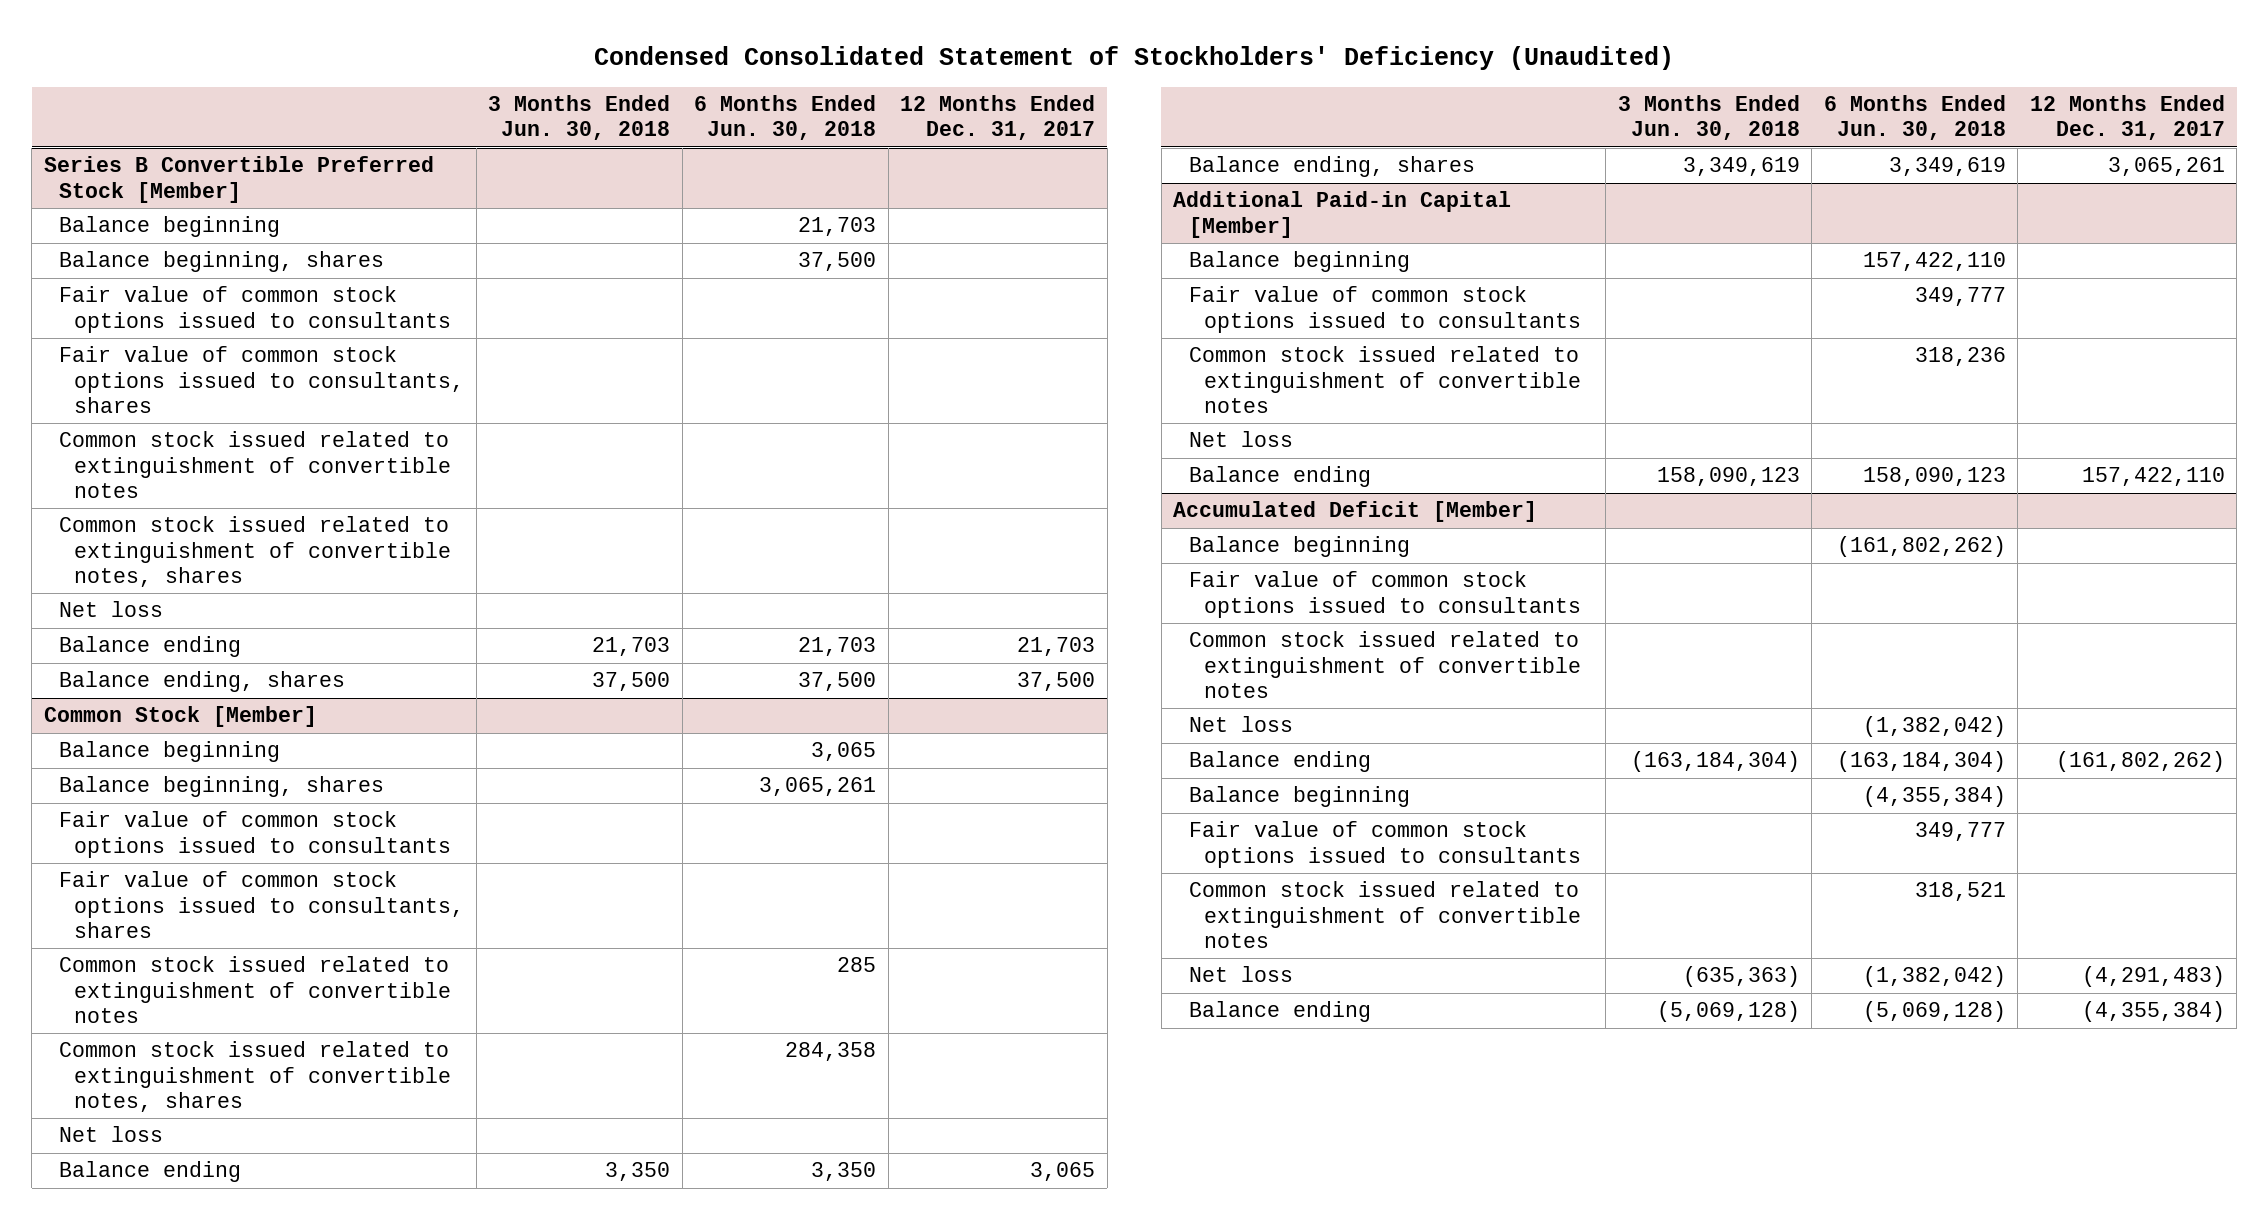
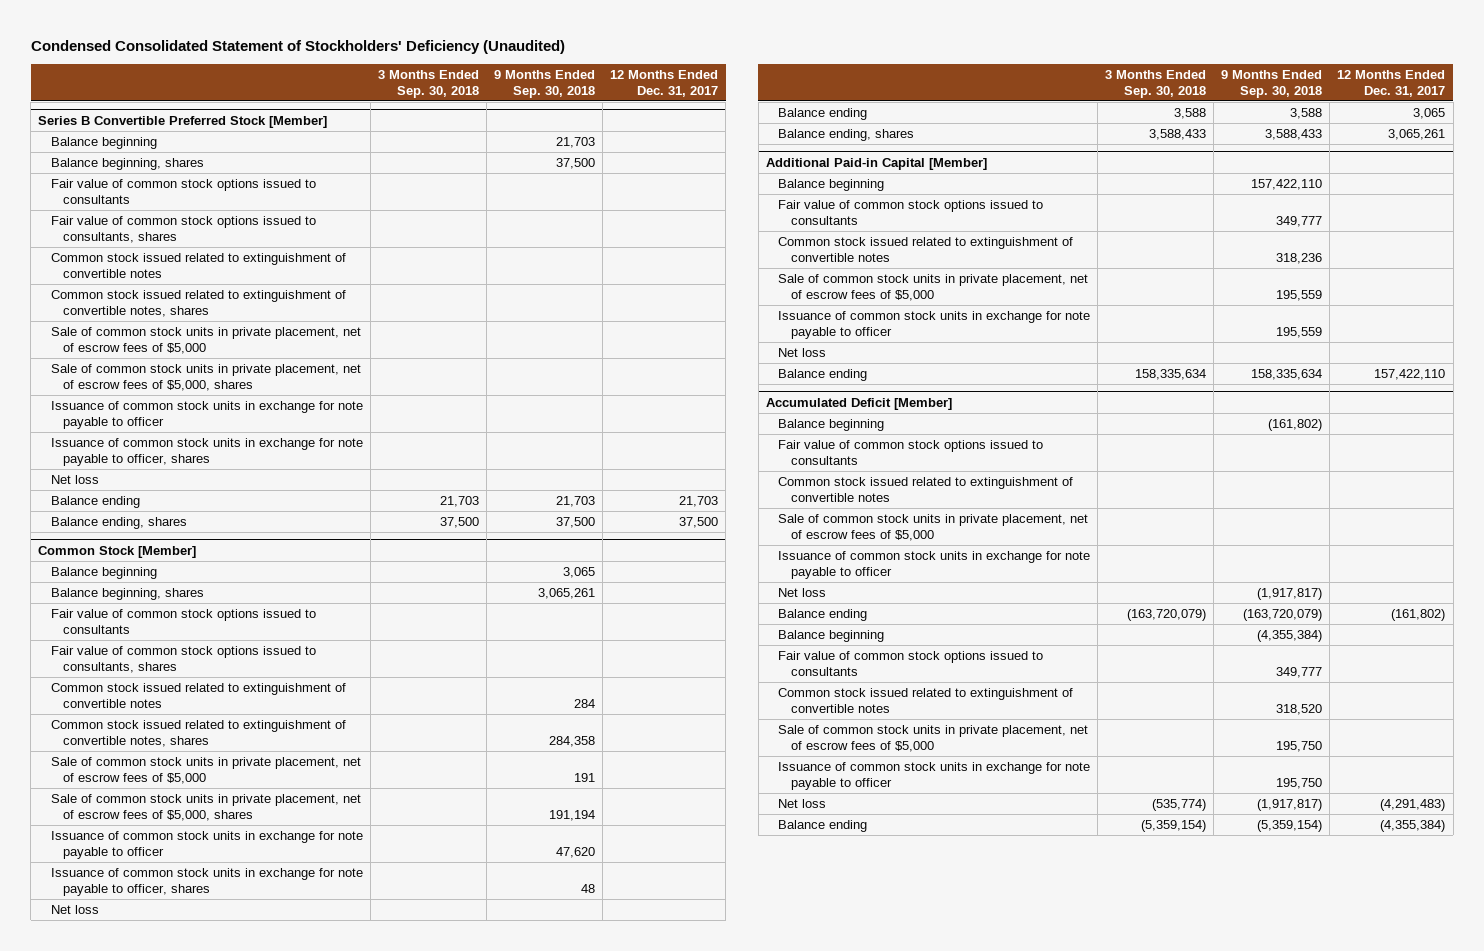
[488,95,671,141] 3 Months Ended Jun. 30, 2018 -> none
[694,95,877,141] 6 Months Ended Jun. 30, 2018 -> none
none -> [377,69,479,98] 3 Months Ended Sep. 30, 2018
none -> [493,69,595,98] 9 Months Ended Sep. 30, 2018
none -> [50,327,361,354] Sale of common stock units in private placement, net of escrow fees of $5,000
none -> [50,364,361,391] Sale of common stock units in private placement, net of escrow fees of $5,000, shares
none -> [50,401,363,429] Issuance of common stock units in exchange for note payable to officer
none -> [50,438,363,466] Issuance of common stock units in exchange for note payable to officer, shares
none -> [50,757,361,784] Sale of common stock units in private placement, net of escrow fees of $5,000
none -> [50,794,361,821] Sale of common stock units in private placement, net of escrow fees of $5,000, shares
none -> [50,831,363,859] Issuance of common stock units in exchange for note payable to officer
none -> [50,868,363,896] Issuance of common stock units in exchange for note payable to officer, shares
none -> [778,274,1089,301] Sale of common stock units in private placement, net of escrow fees of $5,000
none -> [778,311,1091,339] Issuance of common stock units in exchange for note payable to officer
none -> [778,514,1089,541] Sale of common stock units in private placement, net of escrow fees of $5,000
none -> [778,551,1091,579] Issuance of common stock units in exchange for note payable to officer
[2055,751,2225,773] (161,802,262) -> [1391,609,1446,622] (161,802)
none -> [778,725,1089,752] Sale of common stock units in private placement, net of escrow fees of $5,000
none -> [778,762,1091,790] Issuance of common stock units in exchange for note payable to officer

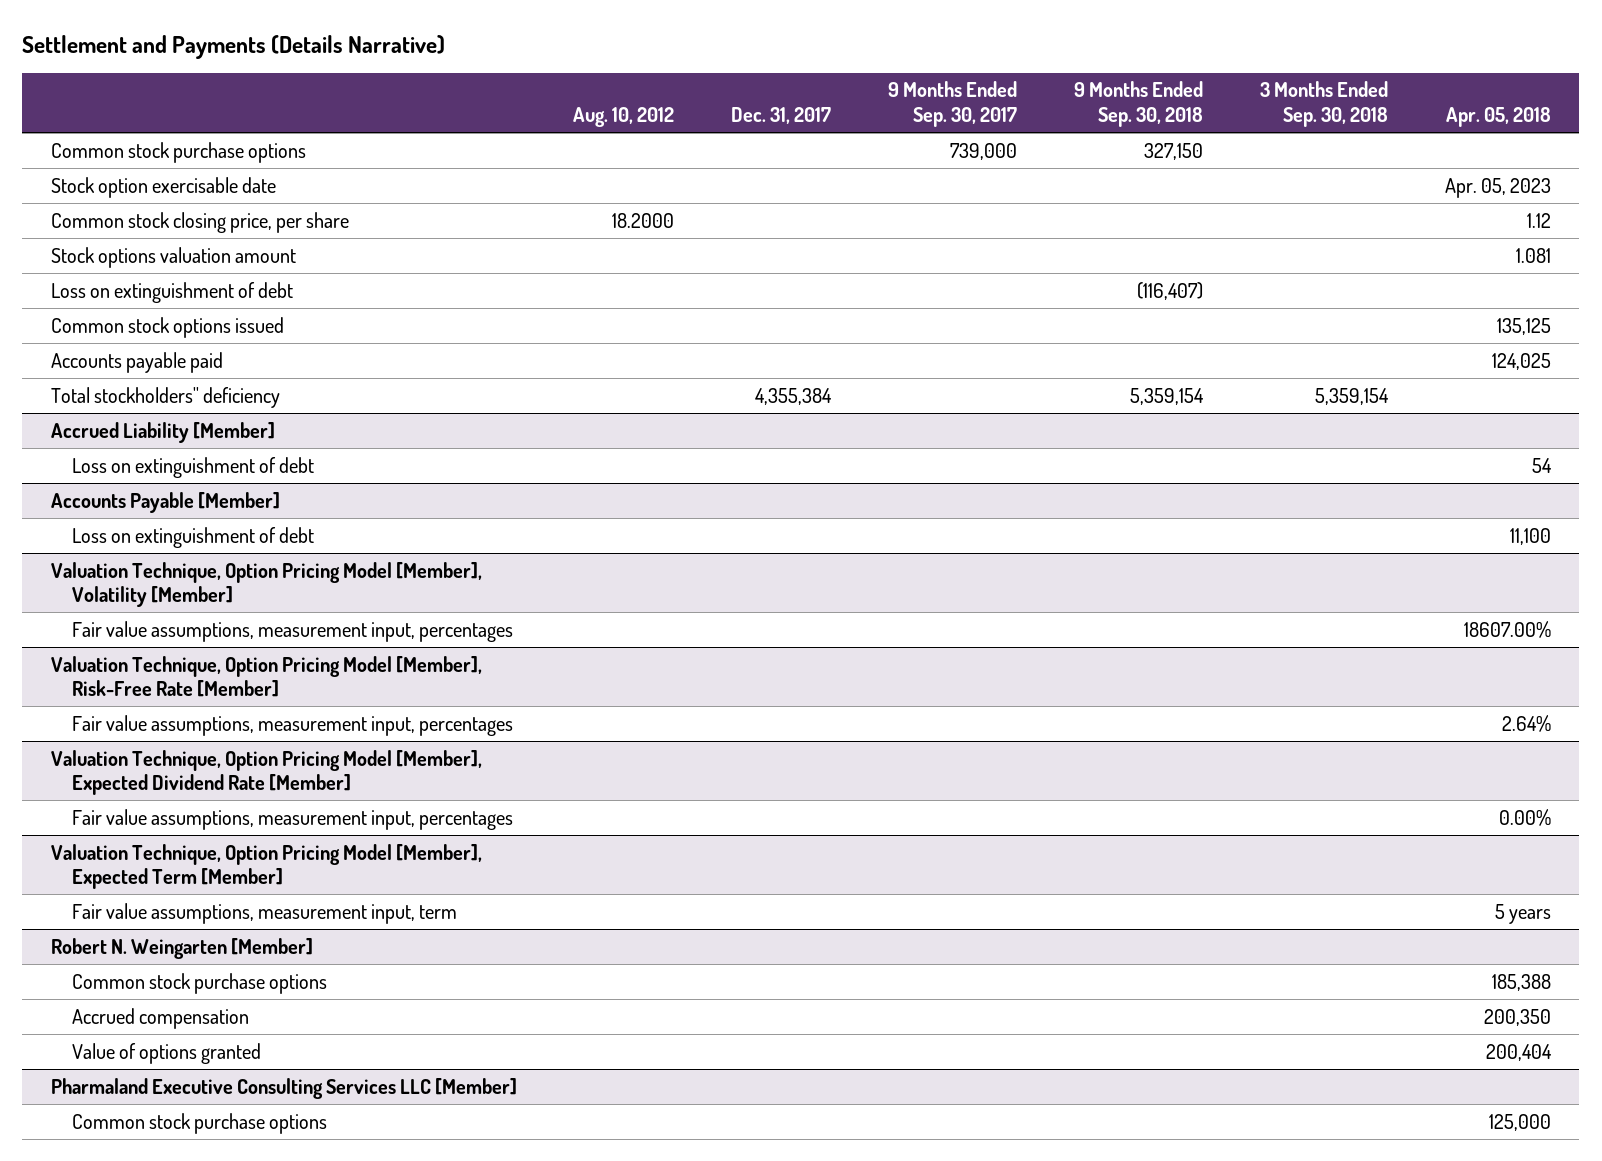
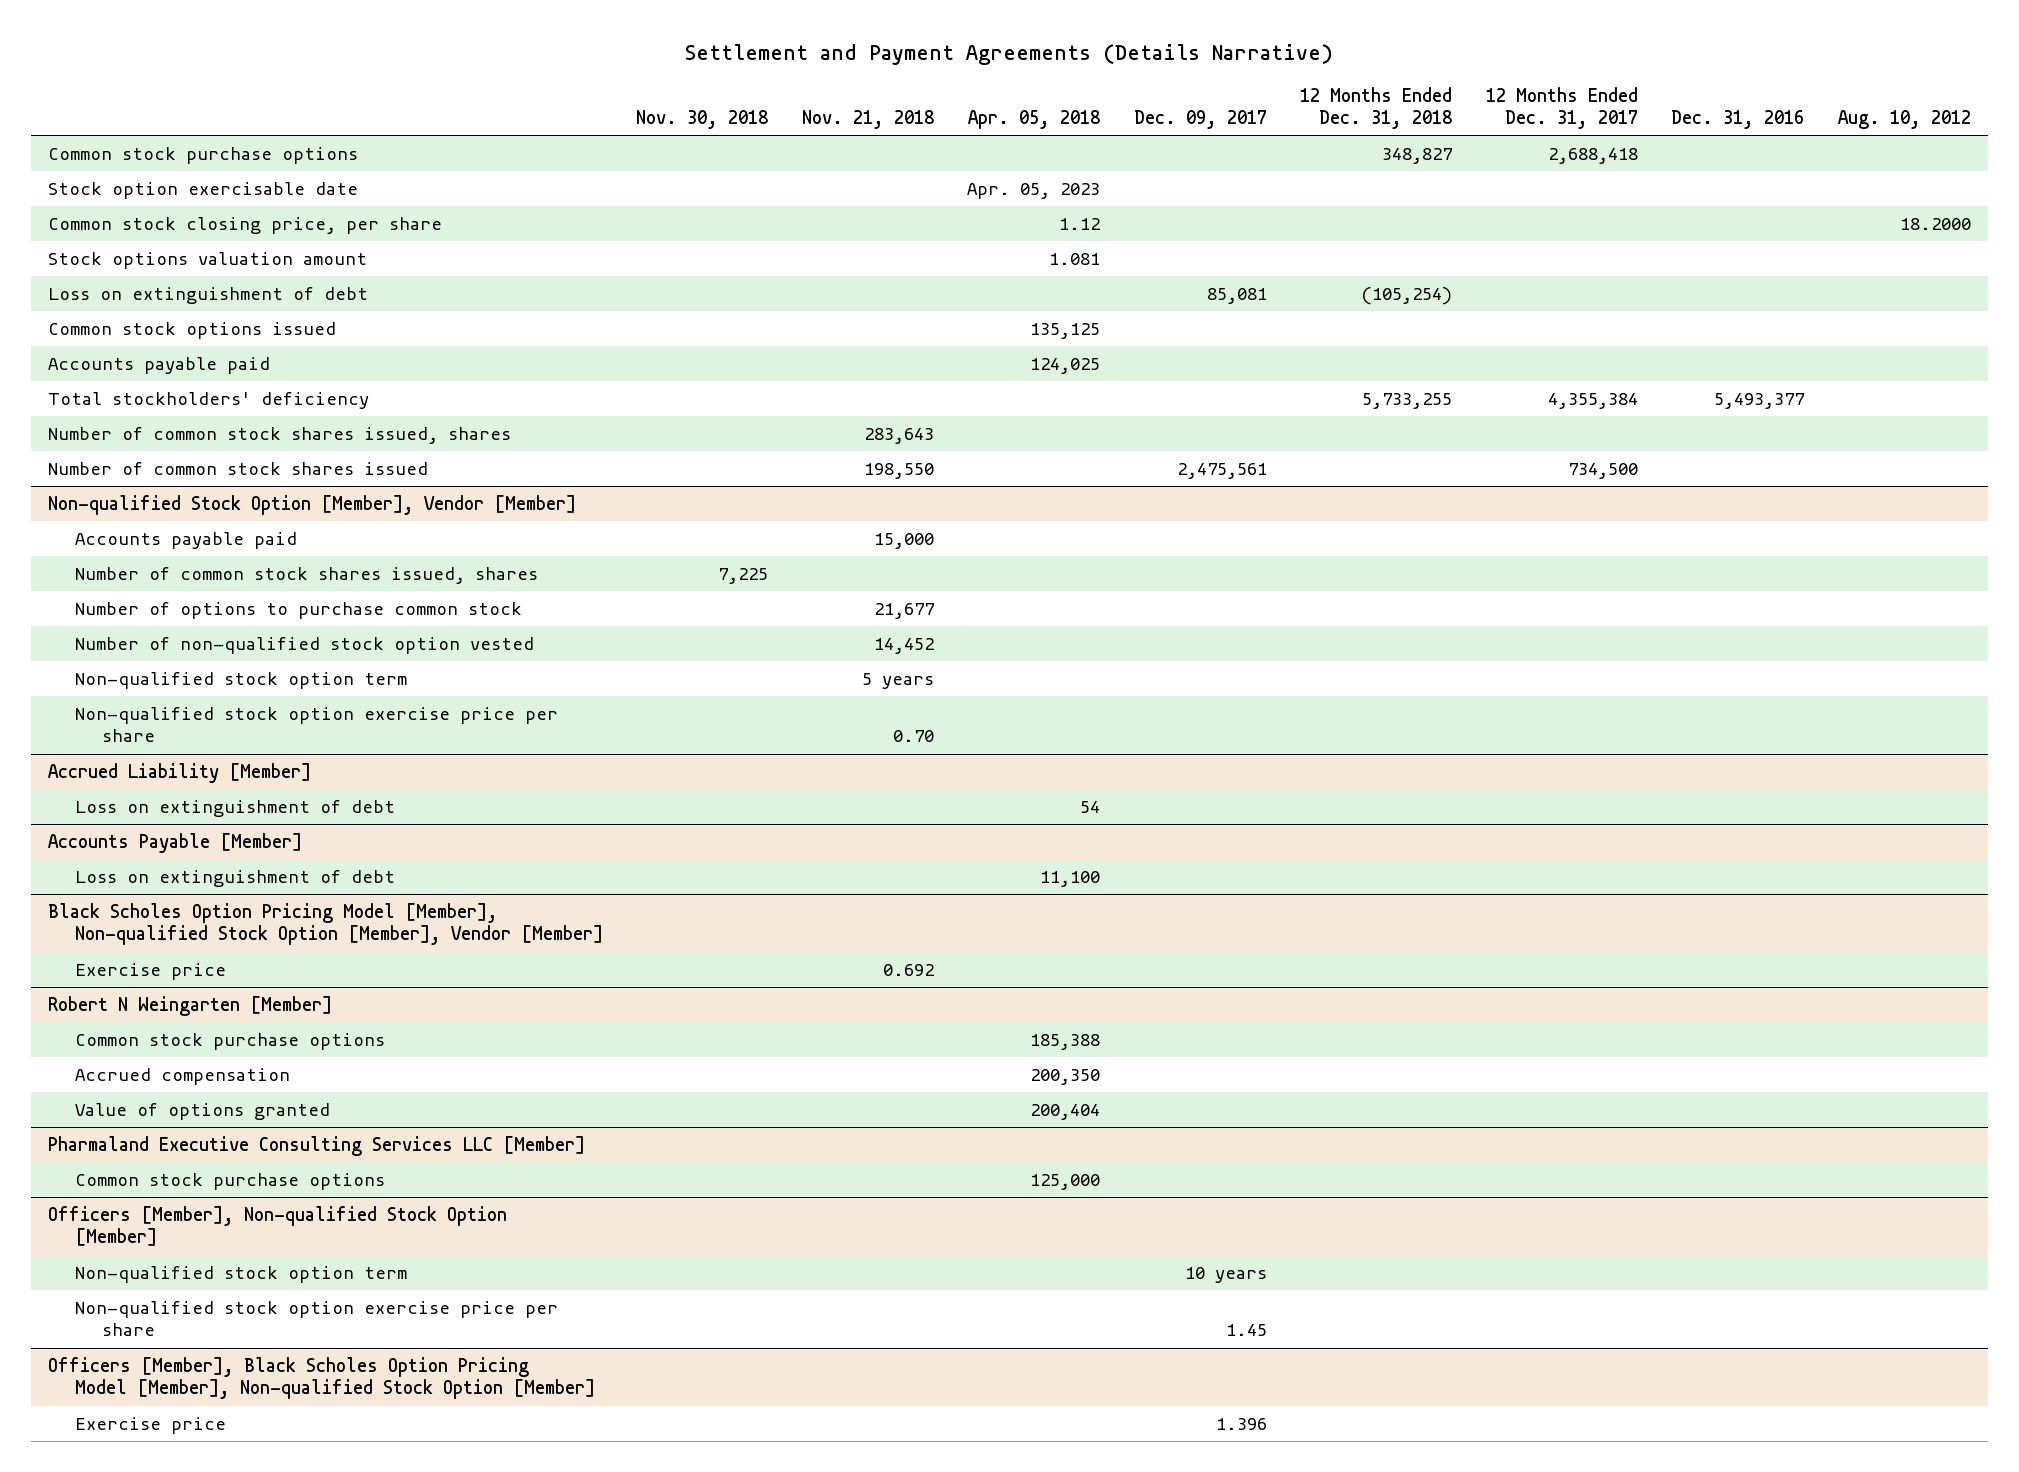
[22,34,446,59] Settlement and Payments (Details Narrative) -> [685,43,1334,65] Settlement and Payment Agreements (Details Narrative)
[731,107,832,125] Dec. 31, 2017 -> none
[888,81,1018,128] 9 Months Ended Sep. 30, 2017 -> none
[1074,81,1204,128] 9 Months Ended Sep. 30, 2018 -> none
[1260,81,1389,128] 3 Months Ended Sep. 30, 2018 -> none
none -> [636,110,769,130] Nov. 30, 2018
none -> [801,110,934,130] Nov. 21, 2018
none -> [1133,110,1267,130] Dec. 09, 2017
none -> [1300,86,1453,130] 12 Months Ended Dec. 31, 2018
none -> [1485,86,1638,130] 12 Months Ended Dec. 31, 2017
none -> [1671,110,1805,130] Dec. 31, 2016
[50,386,280,408] Total stockholders'' deficiency -> [47,391,369,409] Total stockholders' deficiency
none -> [47,426,511,444] Number of common stock shares issued, shares
none -> [47,461,428,475] Number of common stock shares issued
none -> [47,494,576,515] Non-qualified Stock Option [Member], Vendor [Member]
none -> [74,531,297,549] Accounts payable paid
none -> [74,566,538,584] Number of common stock shares issued, shares
none -> [74,601,522,619] Number of options to purchase common stock
none -> [74,636,534,654] Number of non-qualified stock option vested
none -> [74,671,407,689] Non-qualified stock option term
none -> [74,706,558,743] Non-qualified stock option exercise price per share
[50,561,482,608] Valuation Technique, Option Pricing Model [Member], Volatility [Member] -> none
[72,620,514,642] Fair value assumptions, measurement input, percentages -> none
[50,655,482,698] Valuation Technique, Option Pricing Model [Member], Risk-Free Rate [Member] -> none
[72,714,514,736] Fair value assumptions, measurement input, percentages -> none
[50,749,482,796] Valuation Technique, Option Pricing Model [Member], Expected Dividend Rate [Member] -> none
[72,808,514,830] Fair value assumptions, measurement input, percentages -> none
[50,843,482,890] Valuation Technique, Option Pricing Model [Member], Expected Term [Member] -> none
[72,902,458,924] Fair value assumptions, measurement input, term -> none
none -> [47,902,603,946] Black Scholes Option Pricing Model [Member], Non-qualified Stock Option [Member], Vendor [Member]
none -> [74,962,226,980] Exercise price
[50,937,313,959] Robert N. Weingarten [Member] -> [47,995,332,1016] Robert N Weingarten [Member]
none -> [47,1205,507,1247] Officers [Member], Non-qualified Stock Option [Member]
none -> [74,1265,407,1283] Non-qualified stock option term
none -> [74,1300,558,1337] Non-qualified stock option exercise price per share
none -> [47,1356,595,1400] Officers [Member], Black Scholes Option Pricing Model [Member], Non-qualified Stock Option [Member]
none -> [74,1416,226,1434] Exercise price

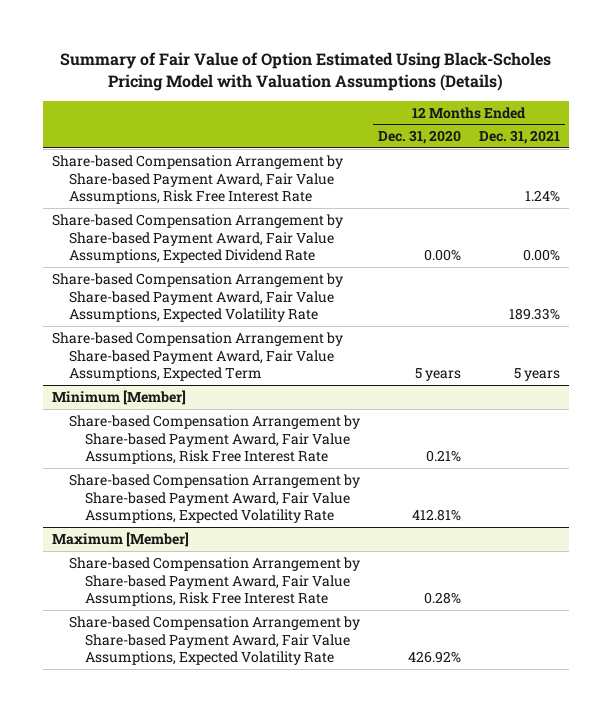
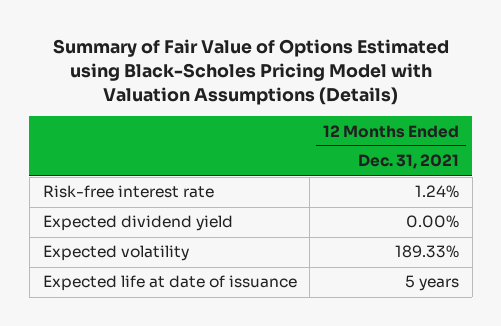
[60,51,552,91] Summary of Fair Value of Option Estimated Using Black-Scholes Pricing Model with Valuation Assumptions (Details) -> [52,39,449,105] Summary of Fair Value of Options Estimated using Black-Scholes Pricing Model with Valuation Assumptions (Details)
[378,130,462,145] Dec. 31, 2020 -> none
[52,389,187,405] Minimum [Member] -> none
[68,414,360,465] Share-based Compensation Arrangement by Share-based Payment Award, Fair Value Assumptions, Risk Free Interest Rate -> none
[68,473,360,524] Share-based Compensation Arrangement by Share-based Payment Award, Fair Value Assumptions, Expected Volatility Rate -> none
[52,531,190,547] Maximum [Member] -> none
[68,556,360,607] Share-based Compensation Arrangement by Share-based Payment Award, Fair Value Assumptions, Risk Free Interest Rate -> none
[68,615,360,666] Share-based Compensation Arrangement by Share-based Payment Award, Fair Value Assumptions, Expected Volatility Rate -> none
[52,154,344,205] Share-based Compensation Arrangement by Share-based Payment Award, Fair Value Assumptions, Risk Free Interest Rate -> [42,185,214,199] Risk-free interest rate
[52,213,344,264] Share-based Compensation Arrangement by Share-based Payment Award, Fair Value Assumptions, Expected Dividend Rate -> [42,215,233,232] Expected dividend yield
[52,272,344,323] Share-based Compensation Arrangement by Share-based Payment Award, Fair Value Assumptions, Expected Volatility Rate -> [42,245,189,262] Expected volatility
[52,331,344,382] Share-based Compensation Arrangement by Share-based Payment Award, Fair Value Assumptions, Expected Term -> [42,275,297,292] Expected life at date of issuance

